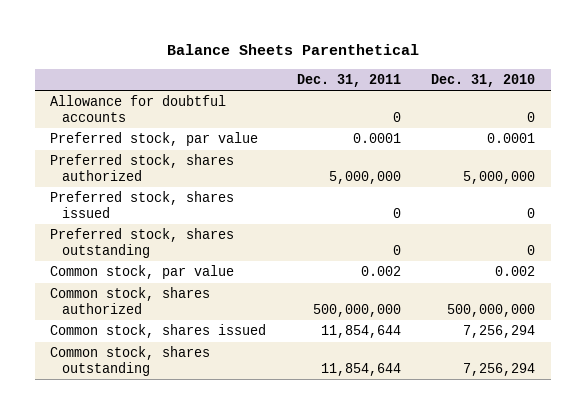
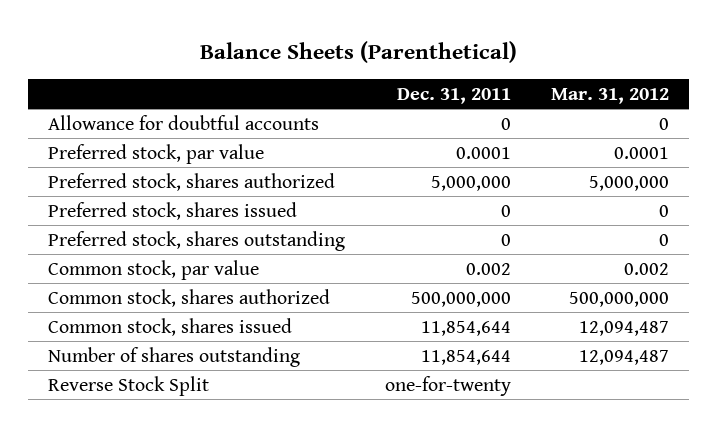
[166,44,419,56] Balance Sheets Parenthetical -> [199,41,517,64] Balance Sheets (Parenthetical)
[431,73,536,87] Dec. 31, 2010 -> none
none -> [551,87,670,104] Mar. 31, 2012
[50,346,211,376] Common stock, shares outstanding -> [48,346,301,367] Number of shares outstanding
none -> [48,375,210,396] Reverse Stock Split

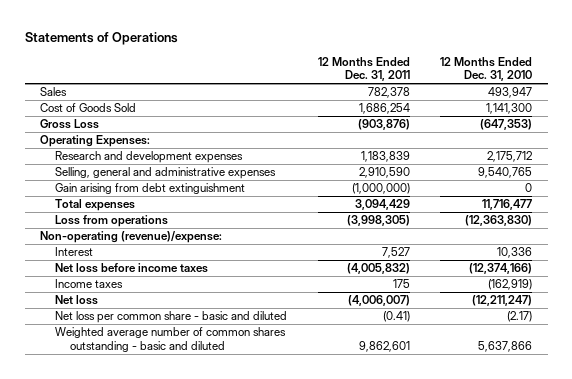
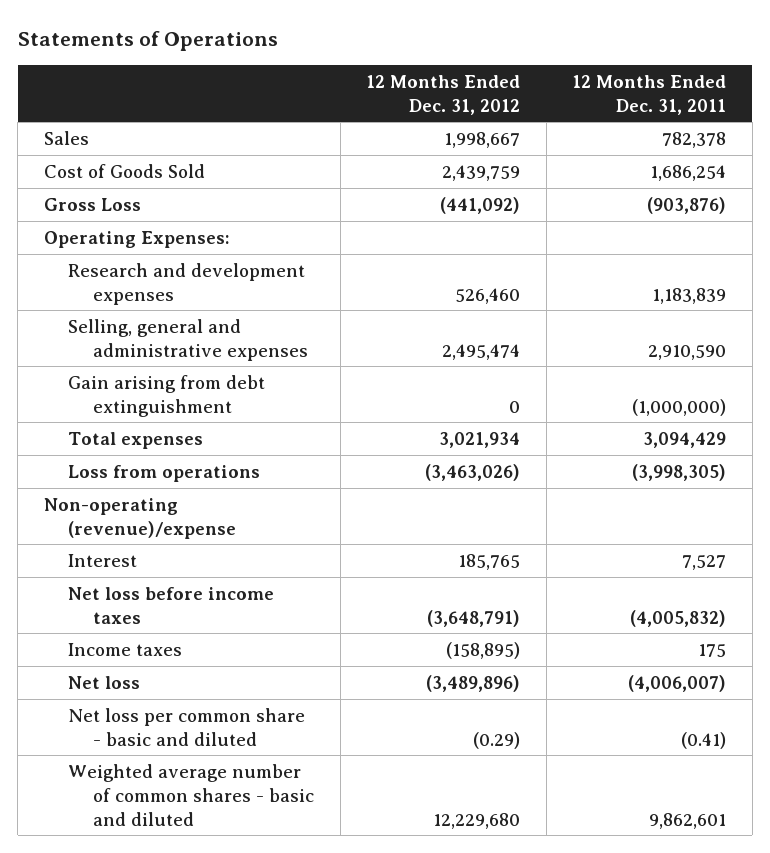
[440,57,533,82] 12 Months Ended Dec. 31, 2010 -> none
none -> [366,74,521,115] 12 Months Ended Dec. 31, 2012
[40,231,223,244] Non-operating (revenue)/expense: -> [43,497,237,539] Non-operating (revenue)/expense
[55,327,287,352] Weighted average number of common shares outstanding - basic and diluted -> [68,763,314,826] Weighted average number of common shares - basic and diluted

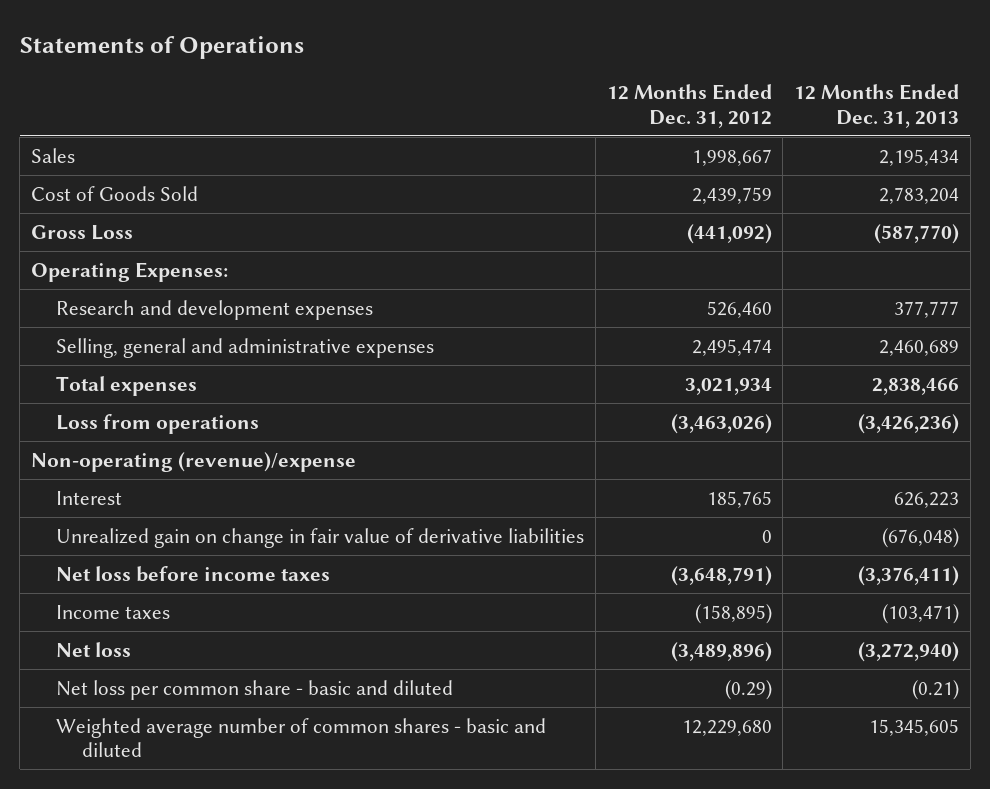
[572,74,727,115] 12 Months Ended Dec. 31, 2011 -> none
none -> [794,84,960,129] 12 Months Ended Dec. 31, 2013
[68,374,266,417] Gain arising from debt extinguishment -> none
none -> [56,527,585,548] Unrealized gain on change in fair value of derivative liabilities

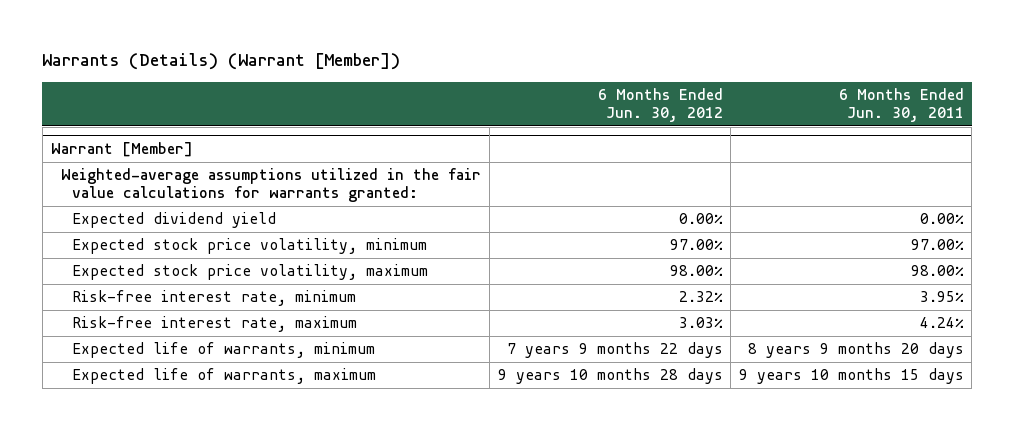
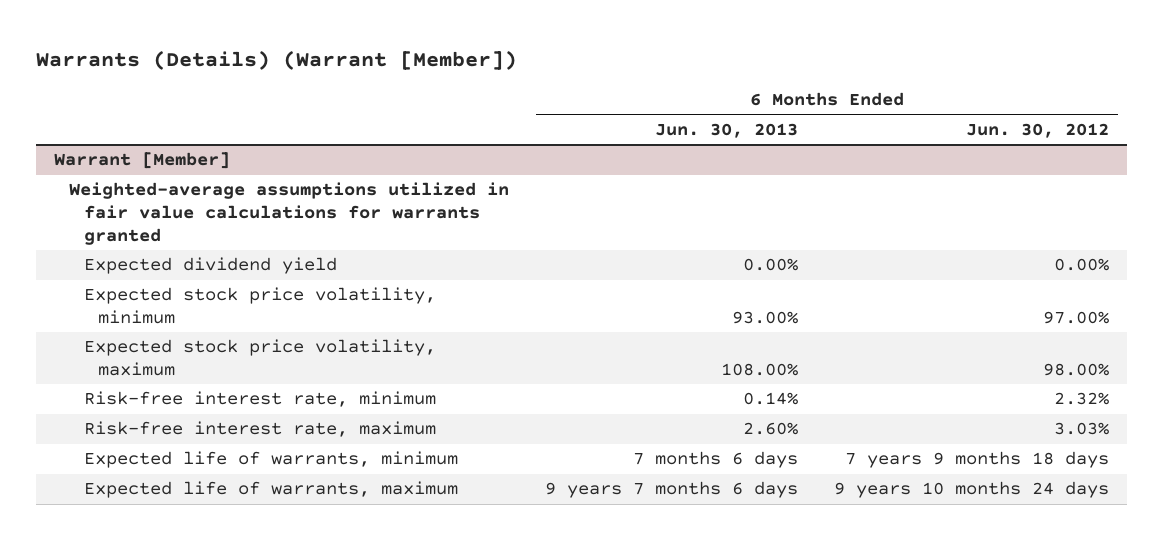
[838,88,964,122] 6 Months Ended Jun. 30, 2011 -> none
none -> [654,122,798,138] Jun. 30, 2013
[61,168,482,203] Weighted-average assumptions utilized in the fair value calculations for warrants granted: -> [68,182,509,246] Weighted-average assumptions utilized in fair value calculations for warrants granted
[506,342,723,359] 7 years 9 months 22 days -> [844,451,1109,469] 7 years 9 months 18 days
[497,368,723,385] 9 years 10 months 28 days -> [833,481,1109,499] 9 years 10 months 24 days

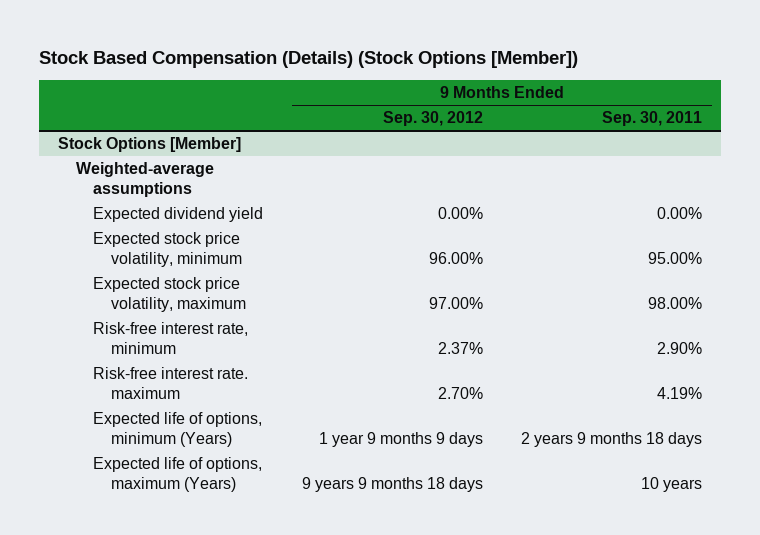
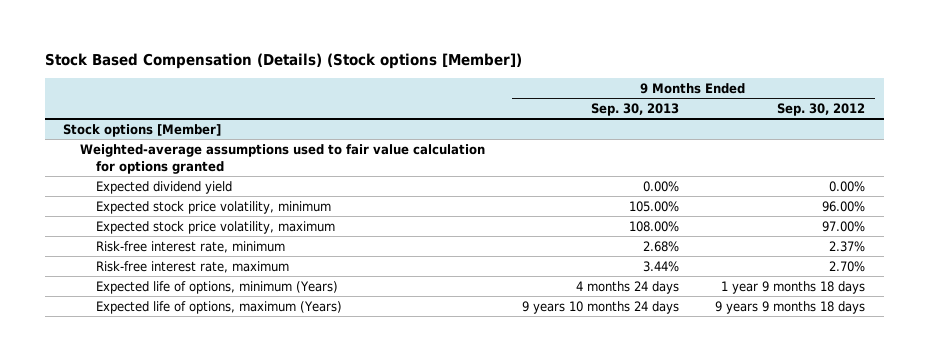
[39,51,579,69] Stock Based Compensation (Details) (Stock Options [Member]) -> [45,53,523,70] Stock Based Compensation (Details) (Stock options [Member])
[601,111,702,127] Sep. 30, 2011 -> none
none -> [590,103,679,117] Sep. 30, 2013
[58,137,242,153] Stock Options [Member] -> [63,123,222,137] Stock options [Member]
[75,162,214,198] Weighted-average assumptions -> [79,143,485,174] Weighted-average assumptions used to fair value calculation for options granted
[93,367,249,400] Risk-free interest rate. maximum -> [96,260,290,273] Risk-free interest rate, maximum
[318,432,483,448] 1 year 9 months 9 days -> [721,280,866,294] 1 year 9 months 18 days

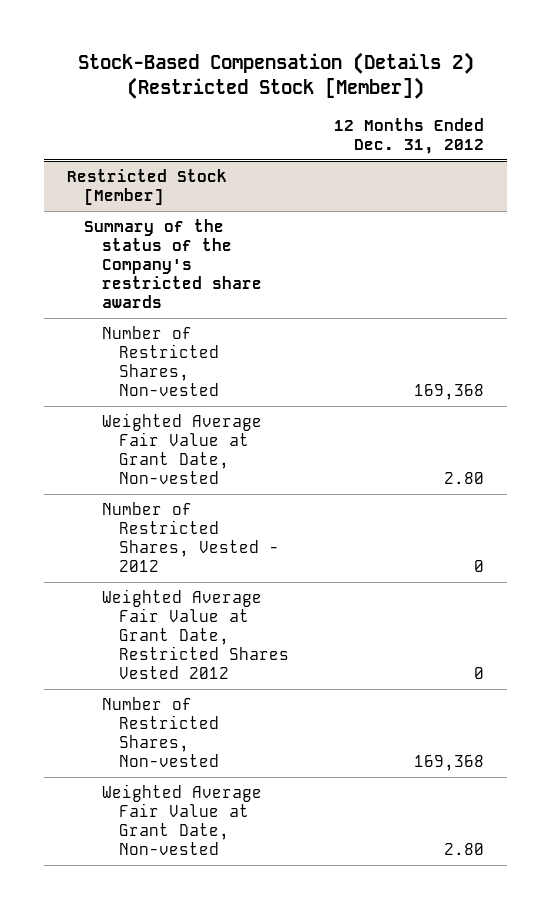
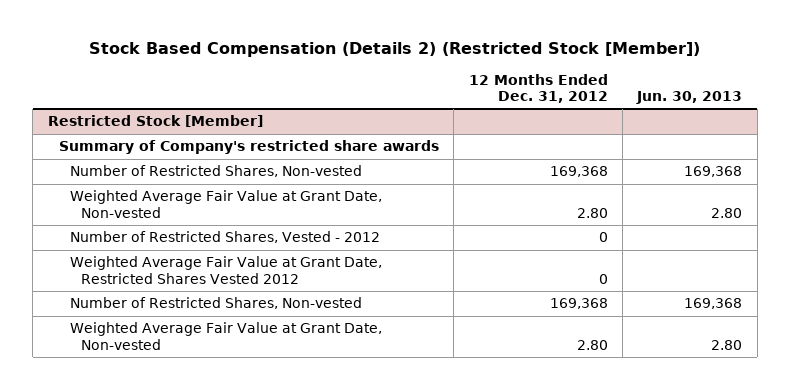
[77,51,474,99] Stock-Based Compensation (Details 2) (Restricted Stock [Member]) -> [89,41,701,57] Stock Based Compensation (Details 2) (Restricted Stock [Member])
none -> [636,90,743,104] Jun. 30, 2013
[84,219,262,308] Summary of the status of the Company's restricted share awards -> [58,140,439,155] Summary of Company's restricted share awards

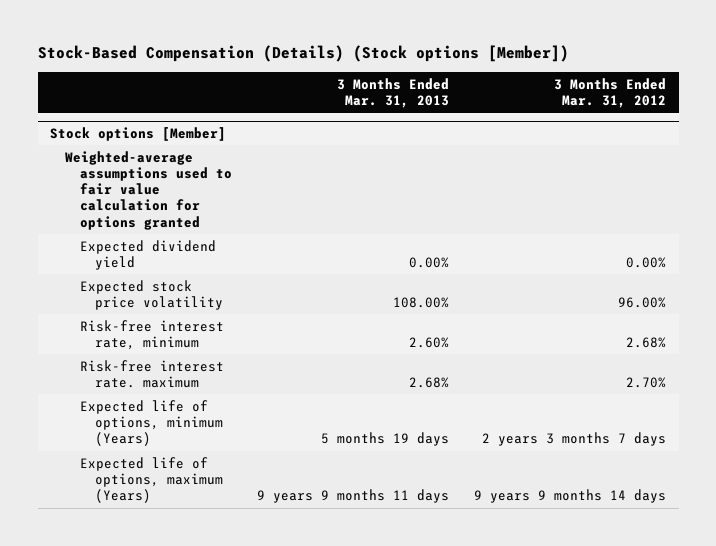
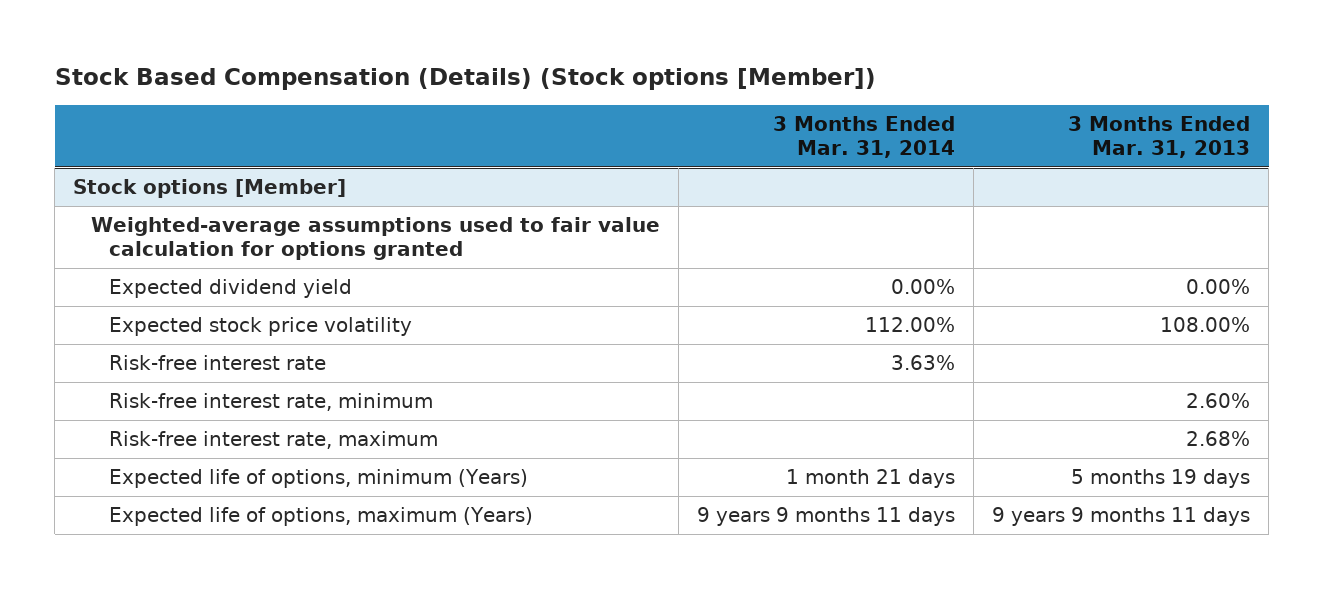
[37,45,569,63] Stock-Based Compensation (Details) (Stock options [Member]) -> [54,68,876,91] Stock Based Compensation (Details) (Stock options [Member])
[554,77,667,108] 3 Months Ended Mar. 31, 2012 -> none
none -> [773,115,956,158] 3 Months Ended Mar. 31, 2014
none -> [109,355,327,371] Risk-free interest rate
[79,359,224,389] Risk-free interest rate. maximum -> [109,431,439,450] Risk-free interest rate, maximum

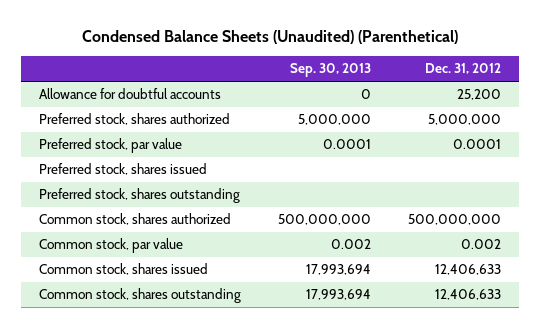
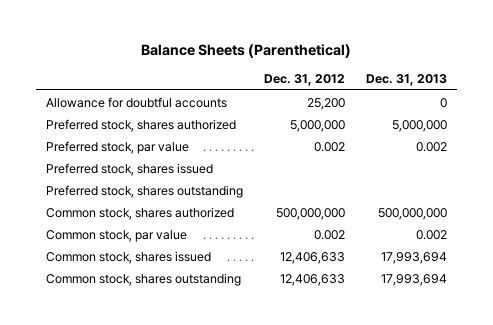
[82,30,459,45] Condensed Balance Sheets (Unaudited) (Parenthetical) -> [141,44,352,59] Balance Sheets (Parenthetical)
[290,63,372,78] Sep. 30, 2013 -> none
none -> [365,74,447,87] Dec. 31, 2013
[453,139,502,150] 0.0001 -> [313,141,345,152] 0.002

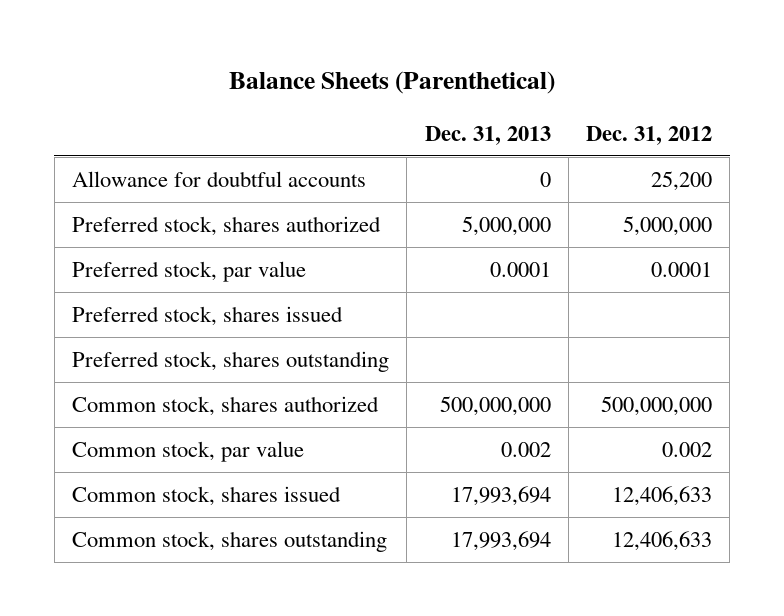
[313,141,345,152] 0.002 -> [651,261,713,277] 0.0001
[415,141,447,152] 0.002 -> [489,261,551,277] 0.0001

